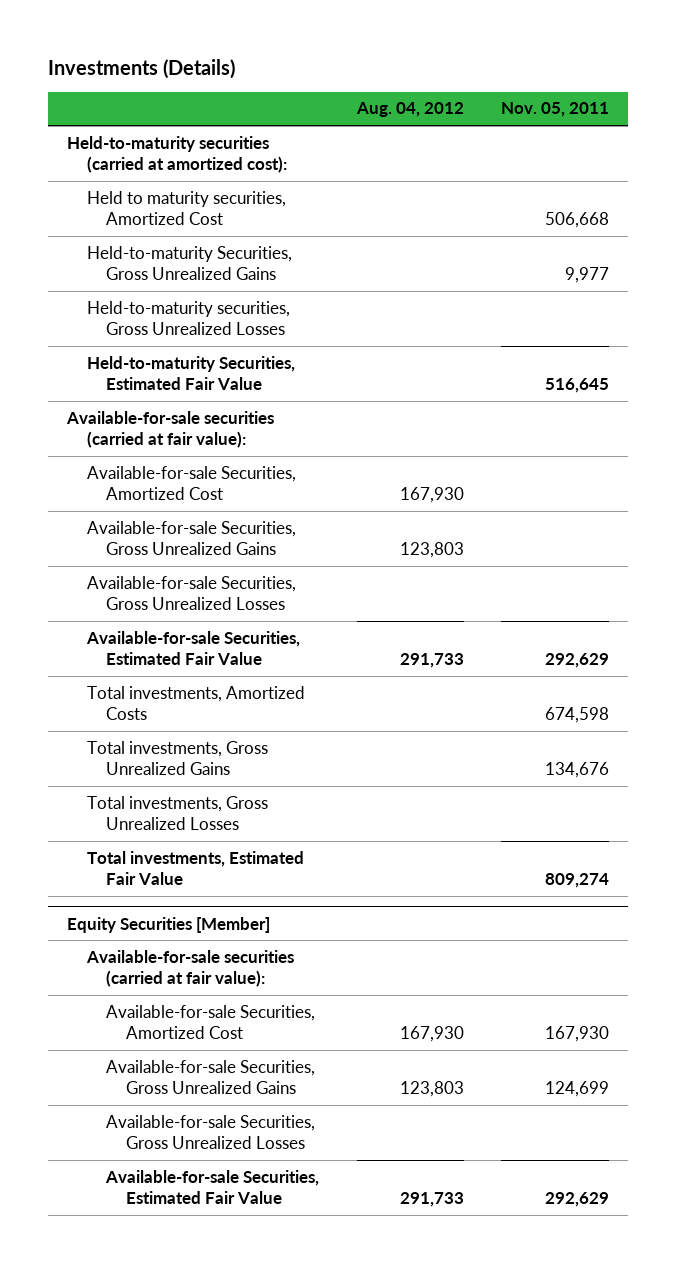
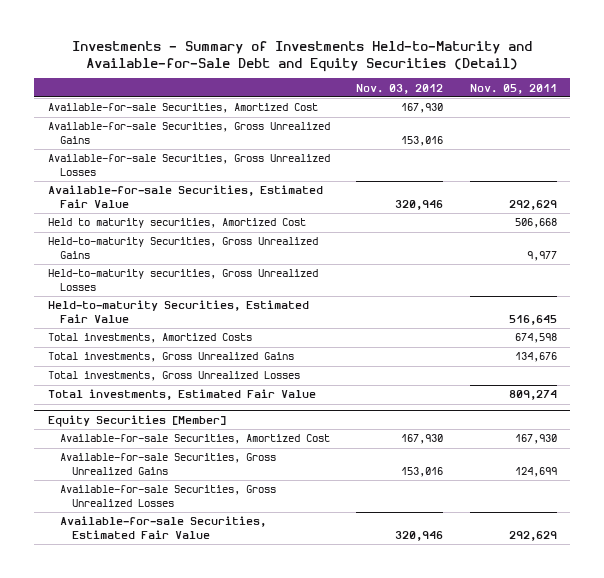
[48,58,236,79] Investments (Details) -> [72,40,533,72] Investments - Summary of Investments Held-to-Maturity and Available-for-Sale Debt and Equity Securities (Detail)
[355,102,464,118] Aug. 04, 2012 -> none
none -> [356,83,444,94] Nov. 03, 2012
[67,135,287,174] Held-to-maturity securities (carried at amortized cost): -> none
[66,410,275,449] Available-for-sale securities (carried at fair value): -> none
[86,190,286,226] Held to maturity securities, Amortized Cost -> [47,218,306,229] Held to maturity securities, Amortized Cost
[86,245,292,281] Held-to-maturity Securities, Gross Unrealized Gains -> [47,237,318,259] Held-to-maturity Securities, Gross Unrealized Gains
[86,300,290,336] Held-to-maturity securities, Gross Unrealized Losses -> [47,269,318,291] Held-to-maturity securities, Gross Unrealized Losses
[86,355,295,391] Held-to-maturity Securities, Estimated Fair Value -> [47,300,309,323] Held-to-maturity Securities, Estimated Fair Value
[85,949,294,988] Available-for-sale securities (carried at fair value): -> none

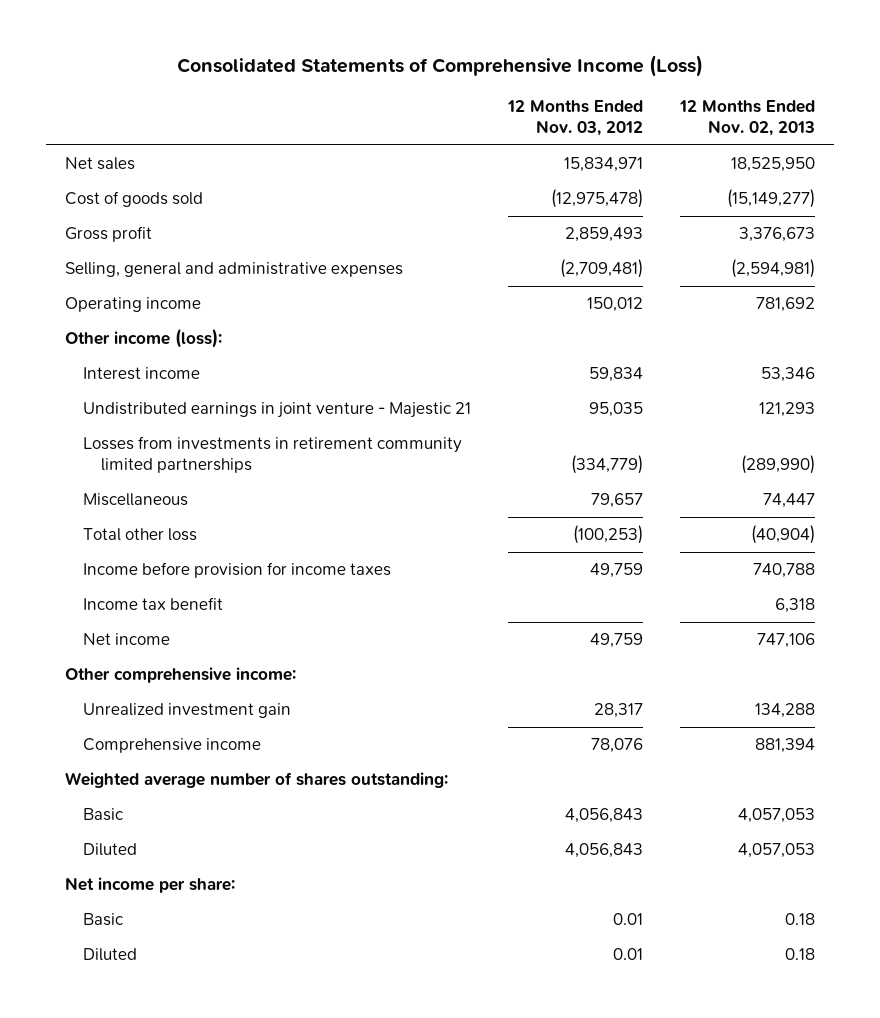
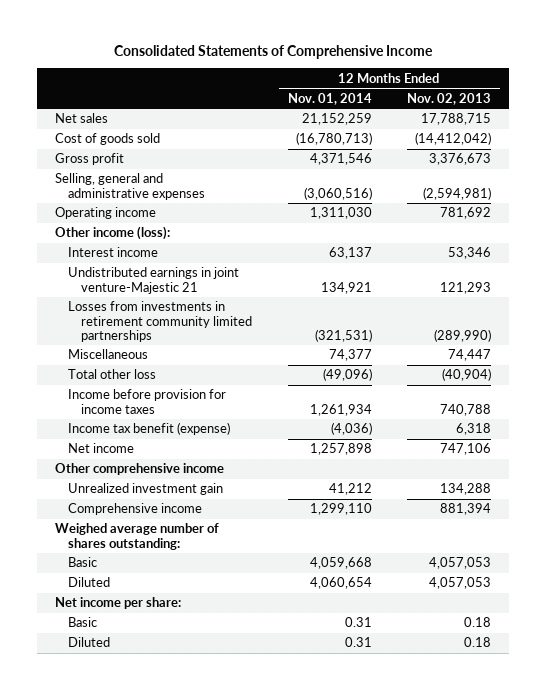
[177,55,704,78] Consolidated Statements of Comprehensive Income (Loss) -> [113,44,433,59] Consolidated Statements of Comprehensive Income
[507,100,644,137] 12 Months Ended Nov. 03, 2012 -> none
none -> [287,92,372,105] Nov. 01, 2014
[731,156,816,172] 18,525,950 -> [421,113,492,126] 17,788,715
[727,188,816,208] (15,149,277) -> [415,132,492,146] (14,412,042)
[83,401,472,418] Undistributed earnings in joint venture - Majestic 21 -> [67,267,239,294] Undistributed earnings in joint venture-Majestic 21
[83,596,224,610] Income tax benefit -> [67,422,230,436] Income tax benefit (expense)
[64,666,296,683] Other comprehensive income: -> [54,463,224,476] Other comprehensive income
[64,771,448,788] Weighted average number of shares outstanding: -> [54,523,219,550] Weighed average number of shares outstanding:

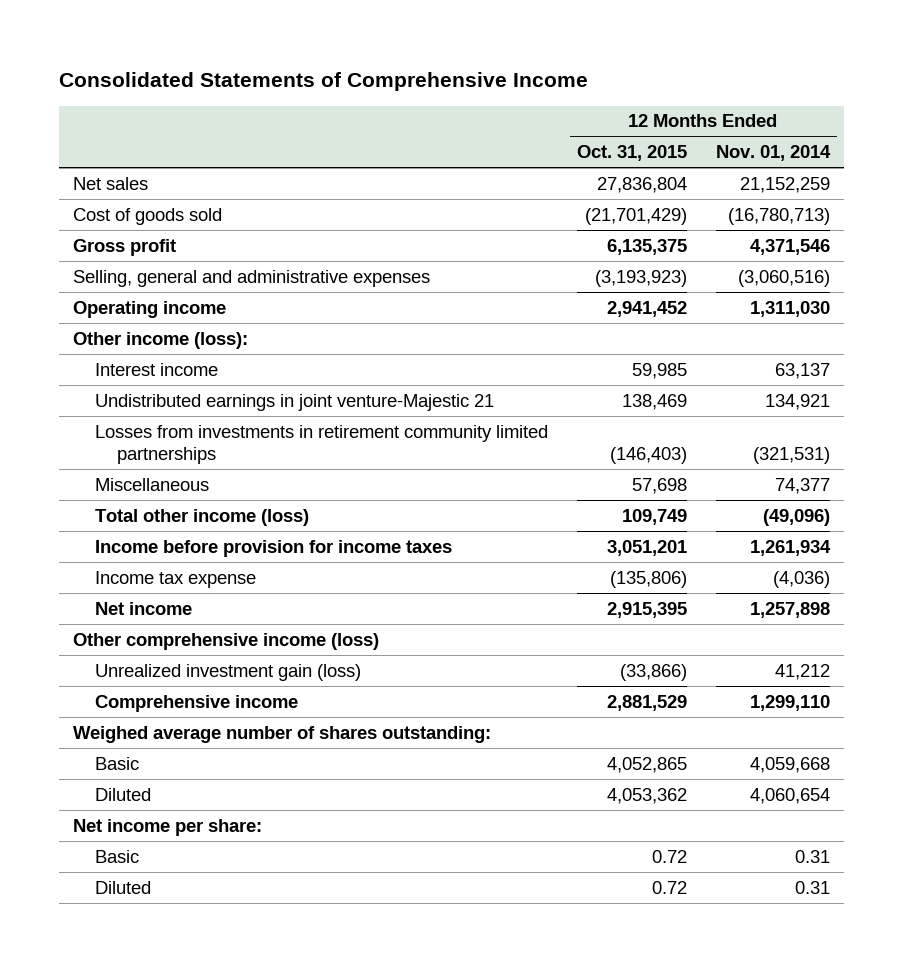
[407,92,492,105] Nov. 02, 2013 -> none
none -> [576,145,687,162] Oct. 31, 2015
[67,369,156,380] Total other loss -> [95,508,310,526] Total other income (loss)
[67,422,230,436] Income tax benefit (expense) -> [95,570,257,588] Income tax expense
[54,463,224,476] Other comprehensive income -> [73,632,380,650] Other comprehensive income (loss)
[67,483,223,496] Unrealized investment gain -> [95,663,362,681] Unrealized investment gain (loss)

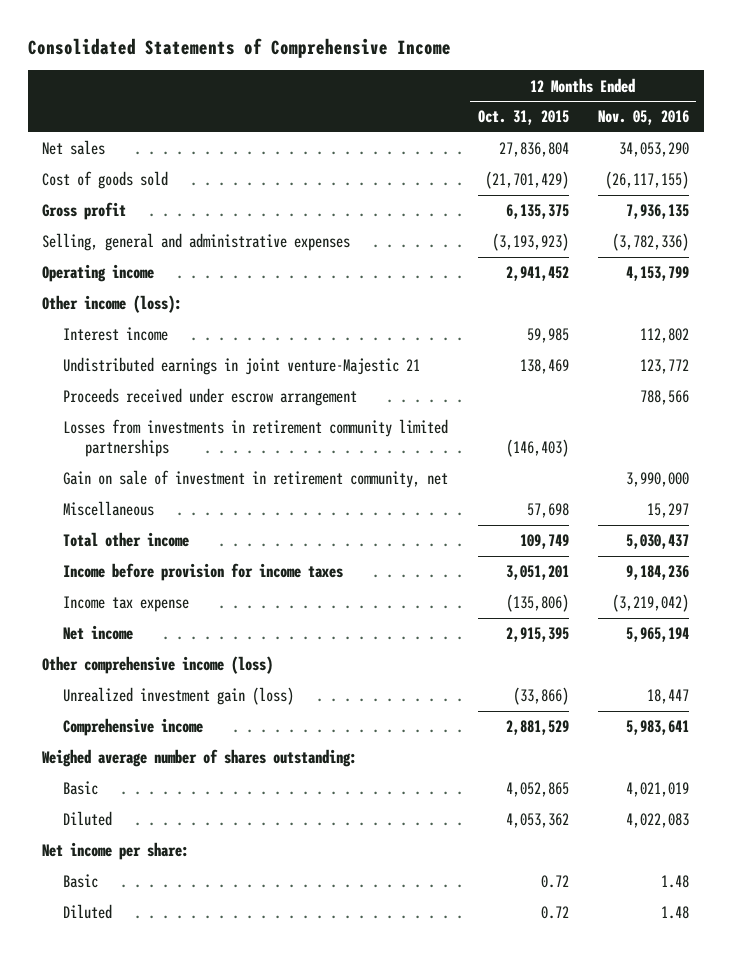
[715,145,831,162] Nov. 01, 2014 -> none
none -> [598,110,690,126] Nov. 05, 2016
none -> [63,388,358,407] Proceeds received under escrow arrangement
none -> [63,470,449,489] Gain on sale of investment in retirement community, net
[95,508,310,526] Total other income (loss) -> [63,532,190,548] Total other income

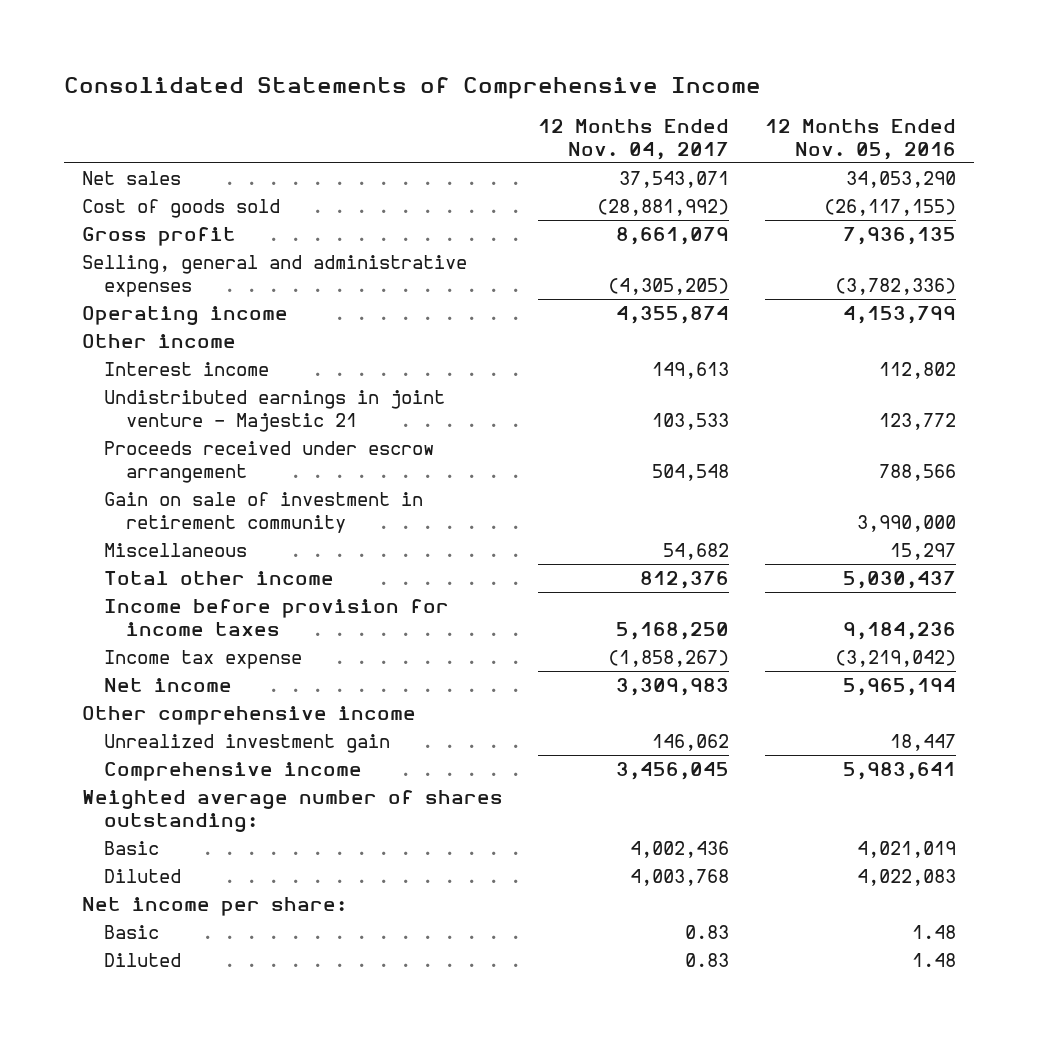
[477,110,569,126] Oct. 31, 2015 -> none
none -> [538,118,730,160] 12 Months Ended Nov. 04, 2017
[42,295,183,314] Other income (loss): -> [81,334,236,349] Other income
[63,357,421,376] Undistributed earnings in joint venture-Majestic 21 -> [103,390,445,433] Undistributed earnings in joint venture - Majestic 21
[63,419,449,458] Losses from investments in retirement community limited partnerships -> none
[63,470,449,489] Gain on sale of investment in retirement community, net -> [103,492,423,534] Gain on sale of investment in retirement community
[42,656,274,675] Other comprehensive income (loss) -> [81,706,416,726] Other comprehensive income
[63,687,295,706] Unrealized investment gain (loss) -> [103,734,390,754] Unrealized investment gain
[42,749,358,768] Weighed average number of shares outstanding: -> [81,790,503,833] Weighted average number of shares outstanding:

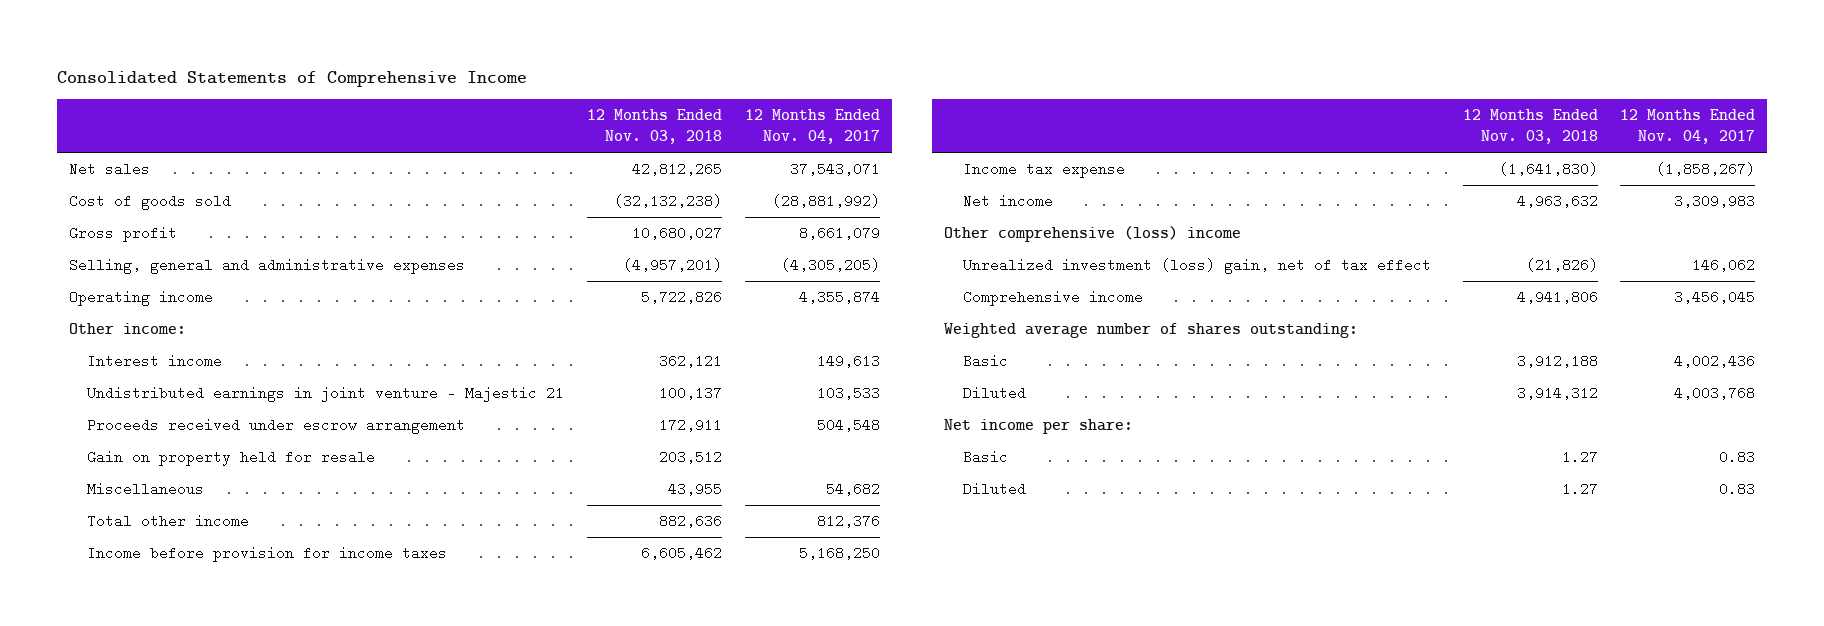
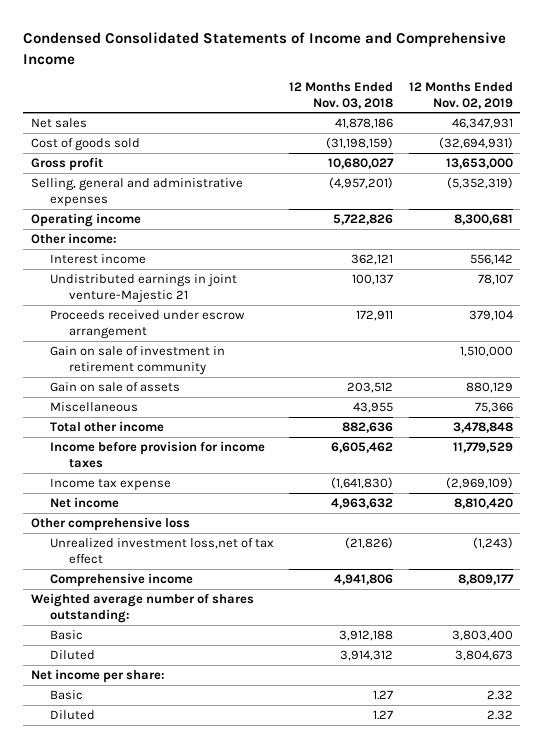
[57,70,528,87] Consolidated Statements of Comprehensive Income -> [23,32,507,65] Condensed Consolidated Statements of Income and Comprehensive Income
[745,108,881,145] 12 Months Ended Nov. 04, 2017 -> none
none -> [408,81,513,109] 12 Months Ended Nov. 02, 2019
[632,162,723,177] 42,812,265 -> [335,118,394,130] 41,878,186
[614,194,723,209] (32,132,238) -> [326,137,394,150] (31,198,159)
[87,386,565,403] Undistributed earnings in joint venture - Majestic 21 -> [50,274,238,304] Undistributed earnings in joint venture-Majestic 21
none -> [50,346,226,376] Gain on sale of investment in retirement community
[87,450,376,467] Gain on property held for resale -> [50,382,181,393] Gain on sale of assets
[943,226,1241,243] Other comprehensive (loss) income -> [30,517,190,532] Other comprehensive loss
[962,258,1431,275] Unrealized investment (loss) gain, net of tax effect -> [50,538,275,565] Unrealized investment loss,net of tax effect

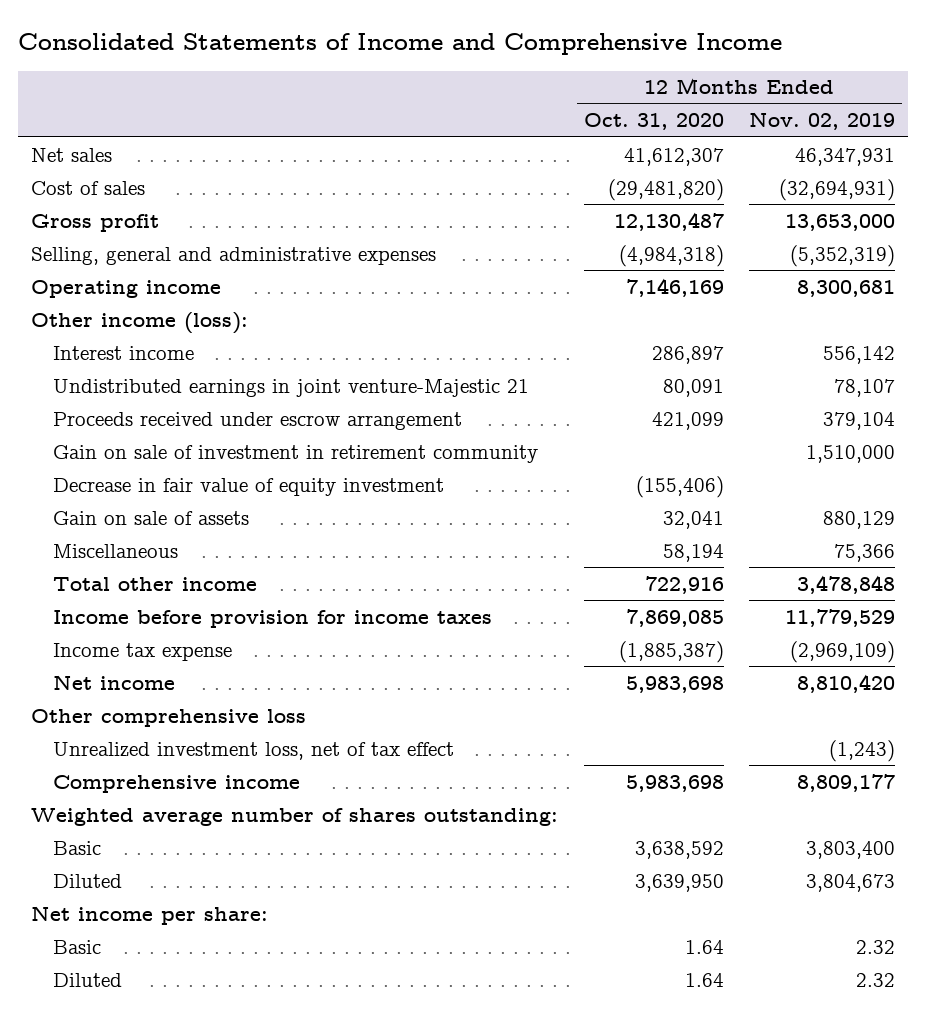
[23,32,507,65] Condensed Consolidated Statements of Income and Comprehensive Income -> [18,33,783,56] Consolidated Statements of Income and Comprehensive Income
[289,81,394,109] 12 Months Ended Nov. 03, 2018 -> none
none -> [583,113,724,131] Oct. 31, 2020
[30,138,140,152] Cost of goods sold -> [31,180,146,195] Cost of sales
[30,233,117,245] Other income: -> [31,311,249,334] Other income (loss):
none -> [52,477,444,496] Decrease in fair value of equity investment
[50,538,275,565] Unrealized investment loss,net of tax effect -> [52,741,454,760] Unrealized investment loss, net of tax effect

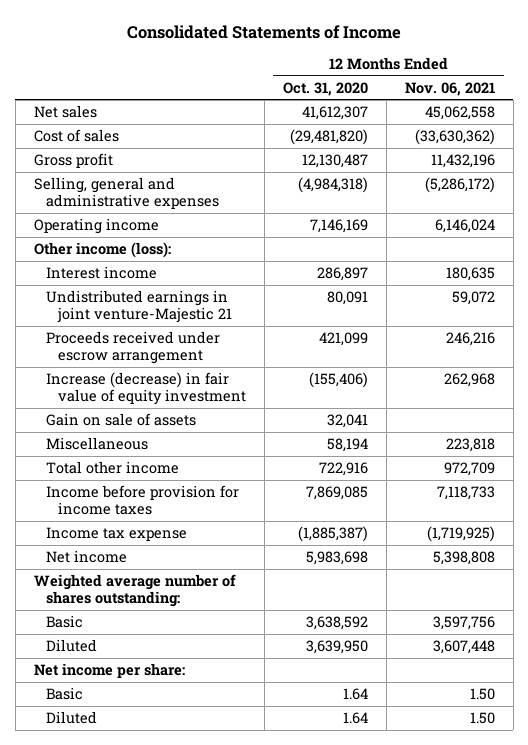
[18,33,783,56] Consolidated Statements of Income and Comprehensive Income -> [127,24,402,39] Consolidated Statements of Income
[749,112,896,131] Nov. 02, 2019 -> none
none -> [404,81,495,96] Nov. 06, 2021
[52,444,538,463] Gain on sale of investment in retirement community -> none
[52,477,444,496] Decrease in fair value of equity investment -> [45,372,246,406] Increase (decrease) in fair value of equity investment
[31,708,307,727] Other comprehensive loss -> none
[52,741,454,760] Unrealized investment loss, net of tax effect -> none
[52,774,300,793] Comprehensive income -> none

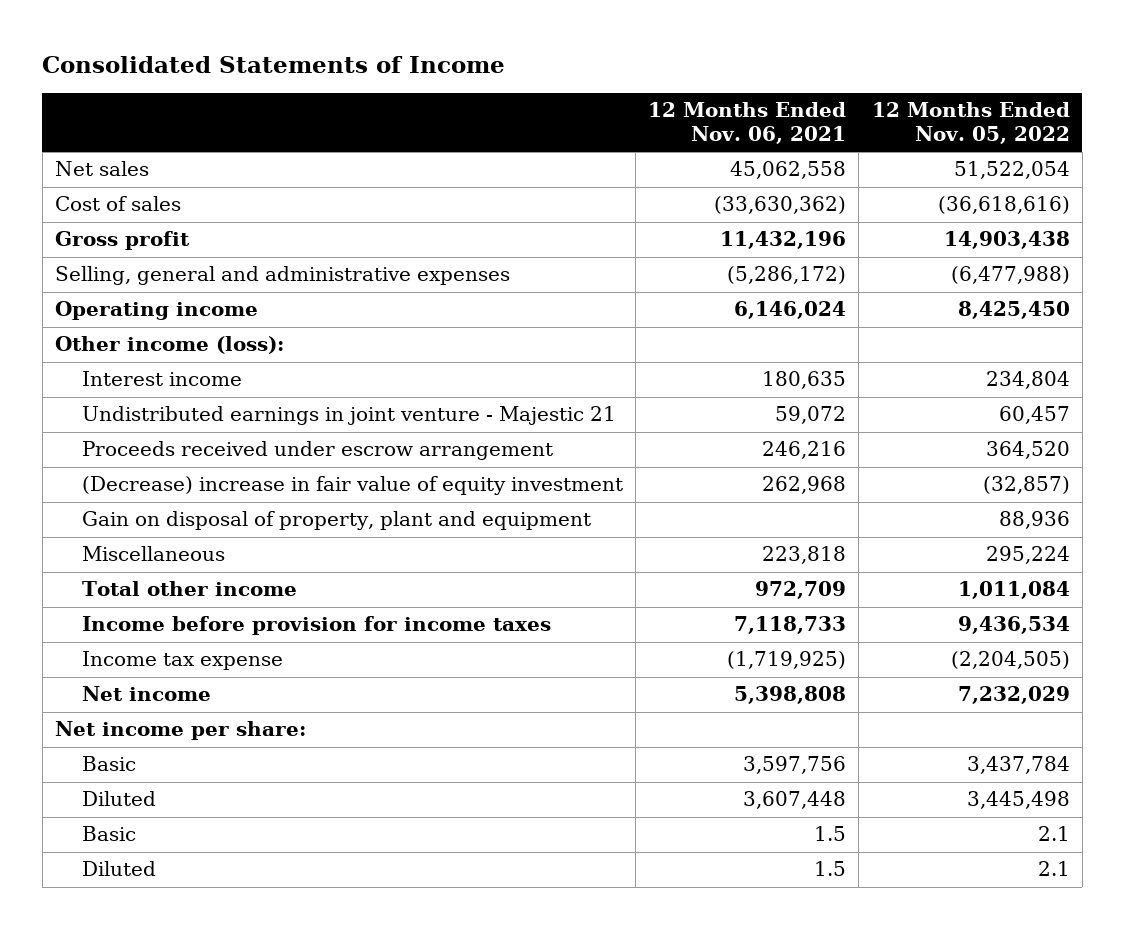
[282,81,368,96] Oct. 31, 2020 -> none
none -> [871,102,1070,145] 12 Months Ended Nov. 05, 2022
[45,290,232,324] Undistributed earnings in joint venture-Majestic 21 -> [82,406,617,426] Undistributed earnings in joint venture - Majestic 21
[45,413,196,427] Gain on sale of assets -> none
[45,372,246,406] Increase (decrease) in fair value of equity investment -> [82,476,624,496] (Decrease) increase in fair value of equity investment
none -> [82,511,592,531] Gain on disposal of property, plant and equipment
[33,574,236,608] Weighted average number of shares outstanding: -> none
[33,663,185,679] Net income per share: -> [54,721,306,741] Net income per share:
[469,688,495,701] 1.50 -> [814,826,847,842] 1.5
[469,712,495,725] 1.50 -> [814,861,847,877] 1.5

